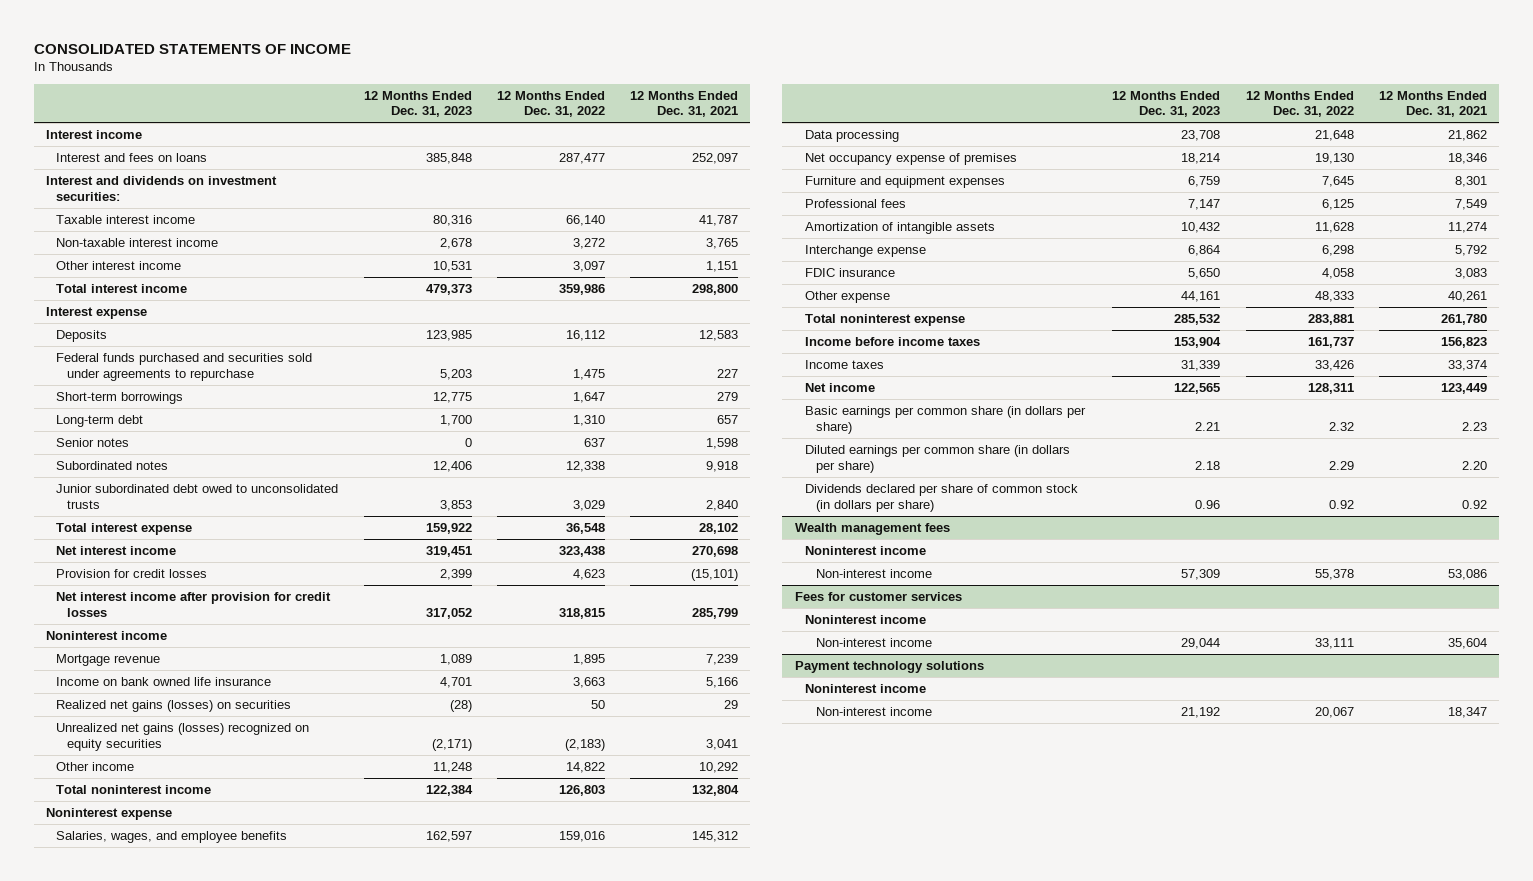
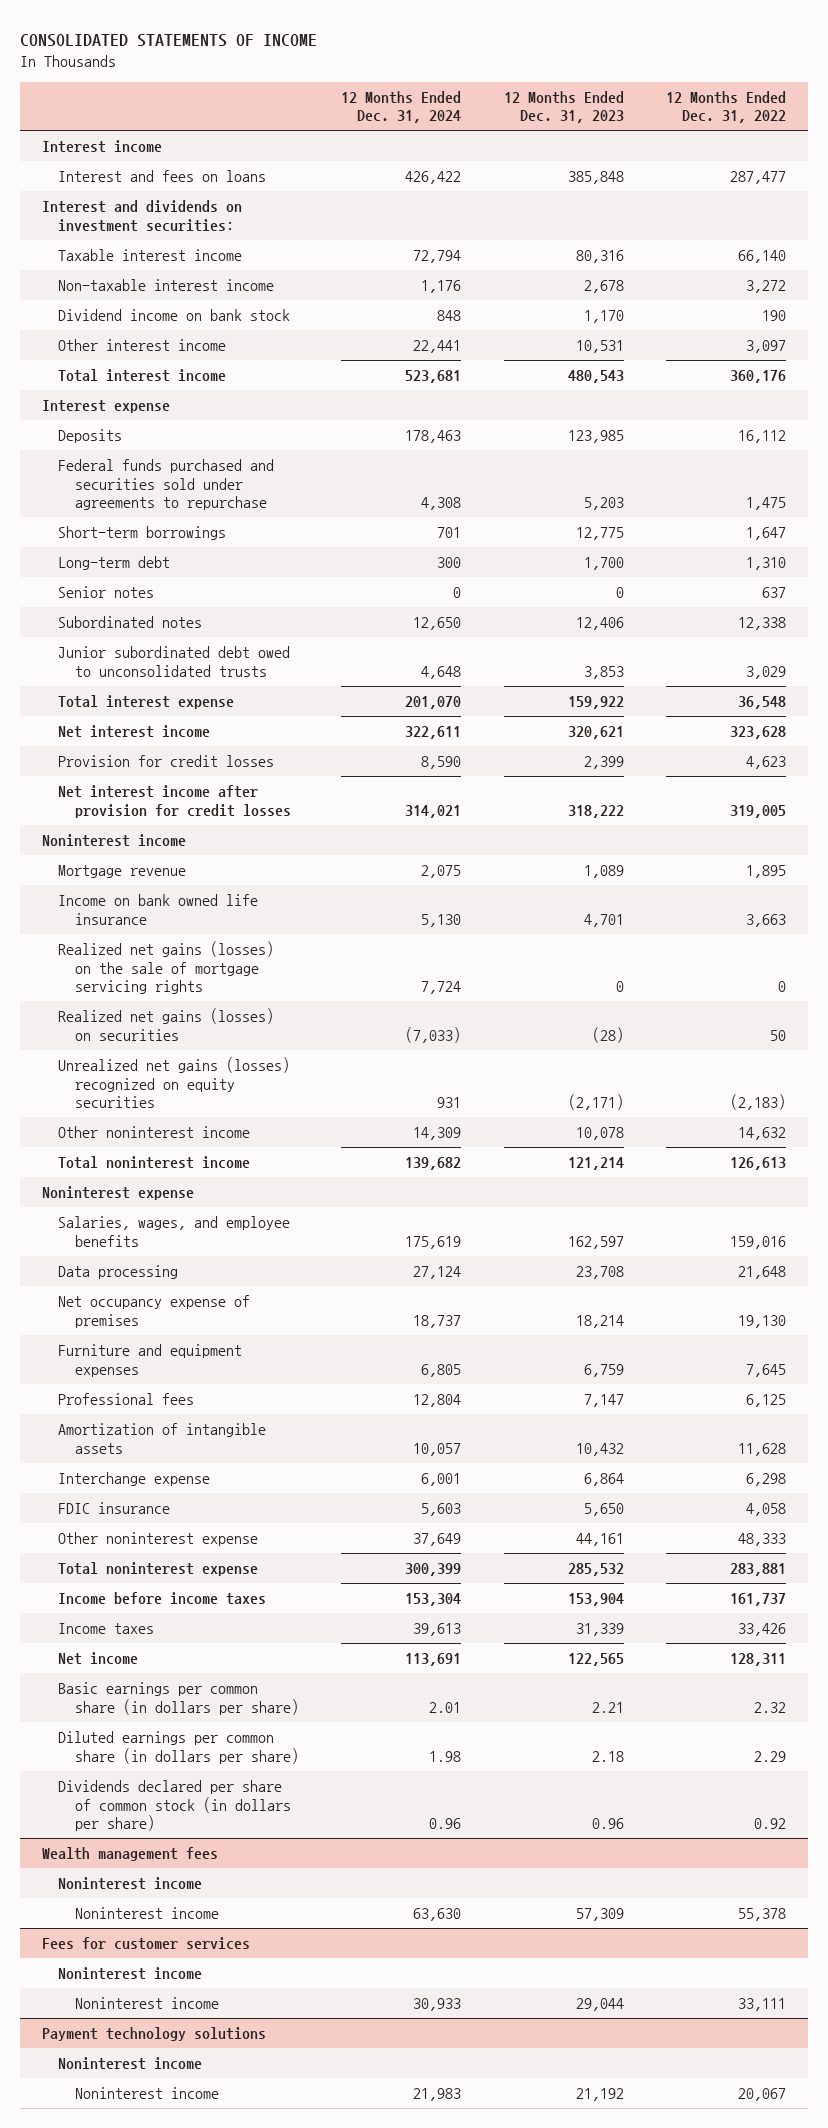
[629,90,738,118] 12 Months Ended Dec. 31, 2021 -> none
none -> [341,90,462,124] 12 Months Ended Dec. 31, 2024
none -> [58,308,291,321] Dividend income on bank stock
[425,283,472,295] 479,373 -> [567,369,624,383] 480,543
[558,283,605,295] 359,986 -> [730,369,787,383] 360,176
[425,545,472,557] 319,451 -> [567,725,624,739] 320,621
[558,545,605,557] 323,438 -> [730,725,787,739] 323,628
[425,607,472,619] 317,052 -> [567,804,624,818] 318,222
[558,607,605,619] 318,815 -> [730,804,787,818] 319,005
none -> [58,940,275,995] Realized net gains (losses) on the sale of mortgage servicing rights
[56,761,135,771] Other income -> [58,1125,251,1138] Other noninterest income
[432,761,472,773] 11,248 -> [575,1126,624,1140] 10,078
[565,761,605,773] 14,822 -> [738,1126,787,1140] 14,632
[425,784,473,796] 122,384 -> [567,1156,624,1170] 121,214
[558,784,605,796] 126,803 -> [730,1156,787,1170] 126,613
[805,290,891,303] Other expense -> [58,1531,259,1546] Other noninterest expense
[815,568,932,578] Non-interest income -> [74,1906,219,1919] Noninterest income
[815,637,932,647] Non-interest income -> [74,1996,219,2009] Noninterest income
[815,706,932,716] Non-interest income -> [74,2086,219,2099] Noninterest income

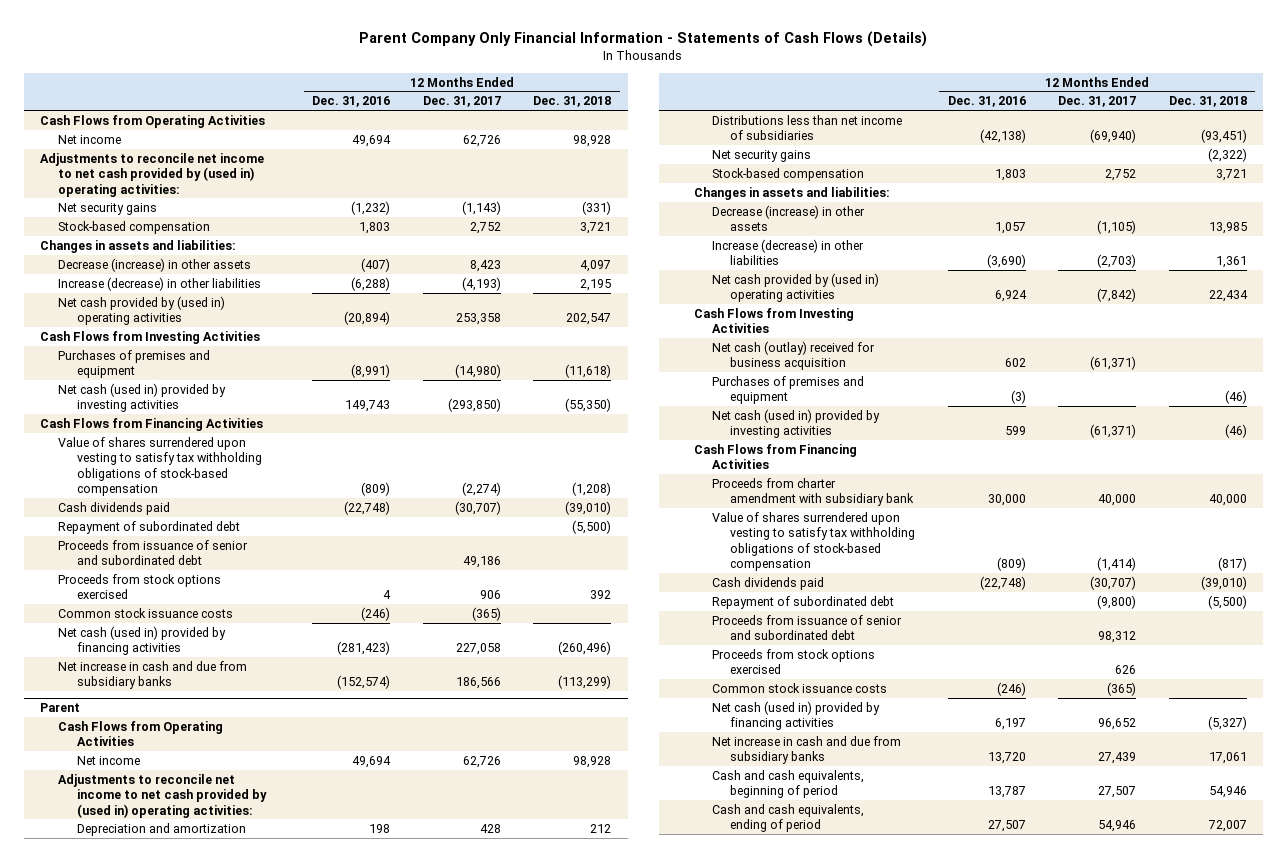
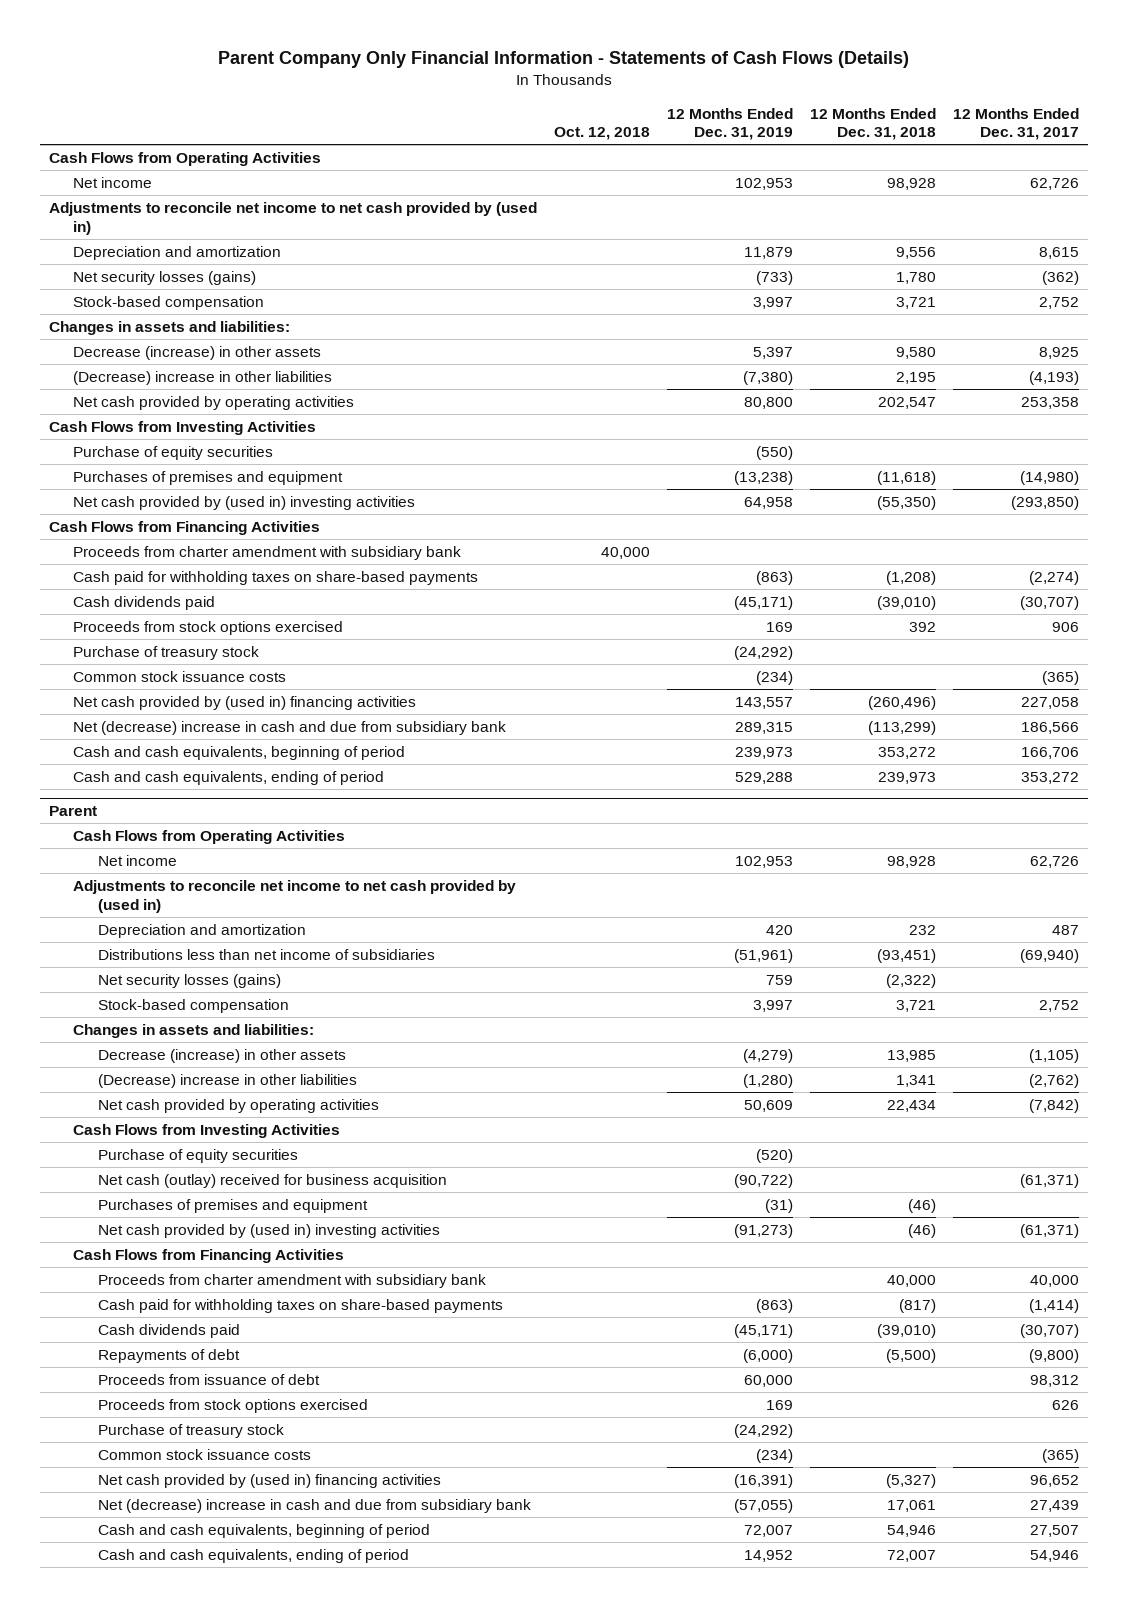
[312,96,391,108] Dec. 31, 2016 -> none
none -> [553,127,650,141] Oct. 12, 2018
none -> [666,107,793,141] 12 Months Ended Dec. 31, 2019
[40,152,265,197] Adjustments to reconcile net income to net cash provided by (used in) operating activities: -> [48,201,537,235] Adjustments to reconcile net income to net cash provided by (used in)
none -> [73,245,282,260] Depreciation and amortization
[58,202,158,215] Net security gains -> [73,270,257,285] Net security losses (gains)
[461,200,501,215] (1,143) -> [1042,270,1080,285] (362)
[582,200,612,215] (331) -> [896,271,937,284] 1,780
[469,259,501,272] 8,423 -> [1039,346,1080,359] 8,925
[580,259,612,272] 4,097 -> [896,346,937,359] 9,580
[58,276,262,291] Increase (decrease) in other liabilities -> [73,370,333,385] (Decrease) increase in other liabilities
[58,295,226,326] Net cash provided by (used in) operating activities -> [73,395,355,410] Net cash provided by operating activities
none -> [73,445,274,460] Purchase of equity securities
[58,382,227,413] Net cash (used in) provided by investing activities -> [73,495,416,510] Net cash provided by (used in) investing activities
none -> [73,545,462,560] Proceeds from charter amendment with subsidiary bank
[58,436,262,496] Value of shares surrendered upon vesting to satisfy tax withholding obligations of stock-based compensation -> [73,570,479,585] Cash paid for withholding taxes on share-based payments
[58,520,241,534] Repayment of subordinated debt -> none
[58,539,249,566] Proceeds from issuance of senior and subordinated debt -> none
none -> [73,645,260,660] Purchase of treasury stock
[58,625,227,656] Net cash (used in) provided by financing activities -> [73,695,417,710] Net cash provided by (used in) financing activities
[58,660,248,690] Net increase in cash and due from subsidiary banks -> [73,720,507,735] Net (decrease) increase in cash and due from subsidiary bank
none -> [73,745,406,760] Cash and cash equivalents, beginning of period
none -> [73,770,385,785] Cash and cash equivalents, ending of period
[58,773,267,818] Adjustments to reconcile net income to net cash provided by (used in) operating activities: -> [73,879,517,913] Adjustments to reconcile net income to net cash provided by (used in)
[479,823,501,833] 428 -> [1052,924,1080,935] 487
[590,823,612,833] 212 -> [909,924,937,935] 232
[711,149,811,162] Net security gains -> [97,973,281,988] Net security losses (gains)
[711,238,864,266] Increase (decrease) in other liabilities -> [97,1073,357,1088] (Decrease) increase in other liabilities
[1097,254,1137,269] (2,703) -> [1029,1073,1080,1088] (2,762)
[1215,256,1247,269] 1,361 -> [896,1074,937,1087] 1,341
[711,272,879,303] Net cash provided by (used in) operating activities -> [97,1098,379,1113] Net cash provided by operating activities
none -> [97,1148,298,1163] Purchase of equity securities
[711,408,880,439] Net cash (used in) provided by investing activities -> [97,1223,440,1238] Net cash provided by (used in) investing activities
[711,511,916,571] Value of shares surrendered upon vesting to satisfy tax withholding obligations of stock-based compensation -> [97,1298,503,1313] Cash paid for withholding taxes on share-based payments
[711,595,894,609] Repayment of subordinated debt -> [97,1348,240,1363] Repayments of debt
[711,614,902,641] Proceeds from issuance of senior and subordinated debt -> [97,1373,320,1385] Proceeds from issuance of debt
none -> [97,1423,284,1438] Purchase of treasury stock
[711,700,880,731] Net cash (used in) provided by financing activities -> [97,1473,441,1488] Net cash provided by (used in) financing activities
[711,735,901,765] Net increase in cash and due from subsidiary banks -> [97,1498,531,1513] Net (decrease) increase in cash and due from subsidiary bank

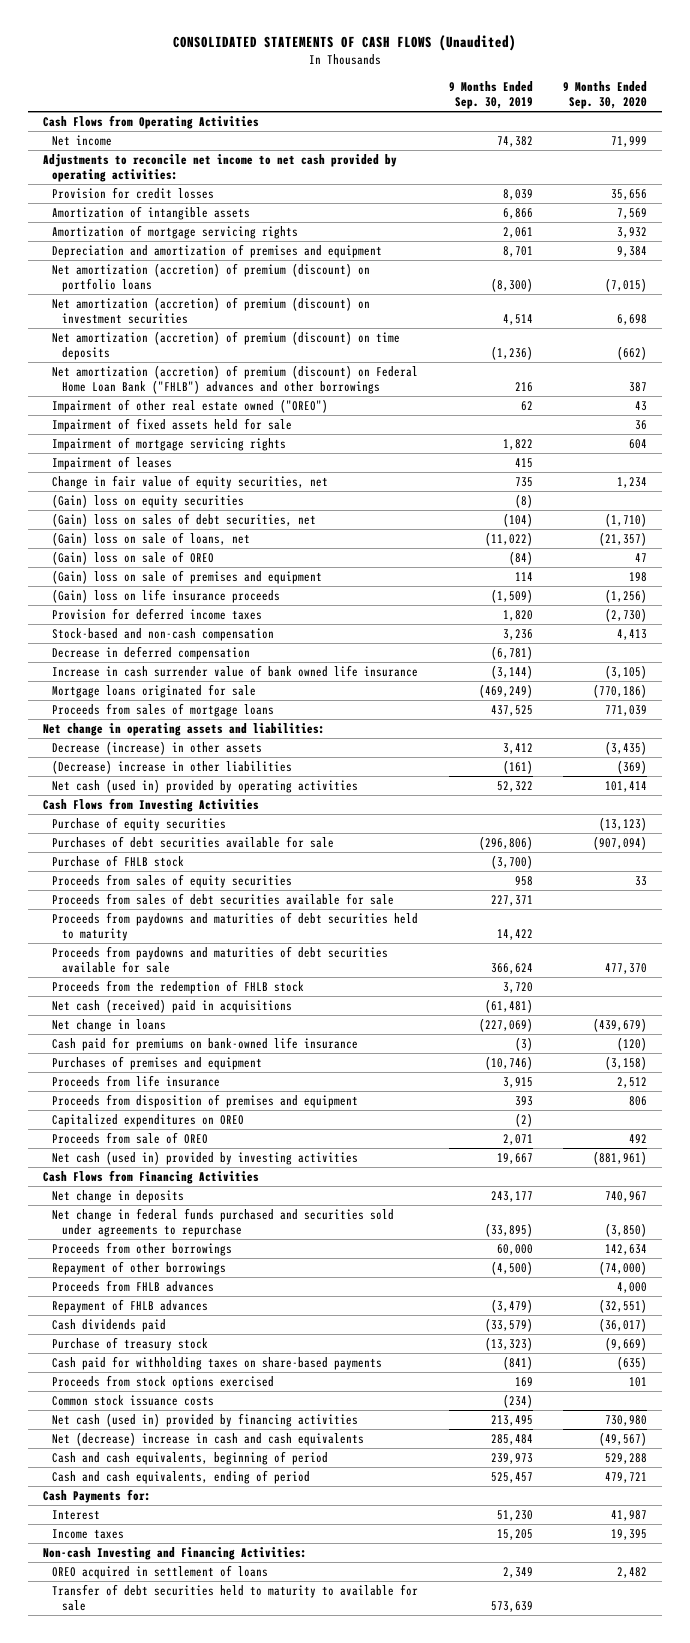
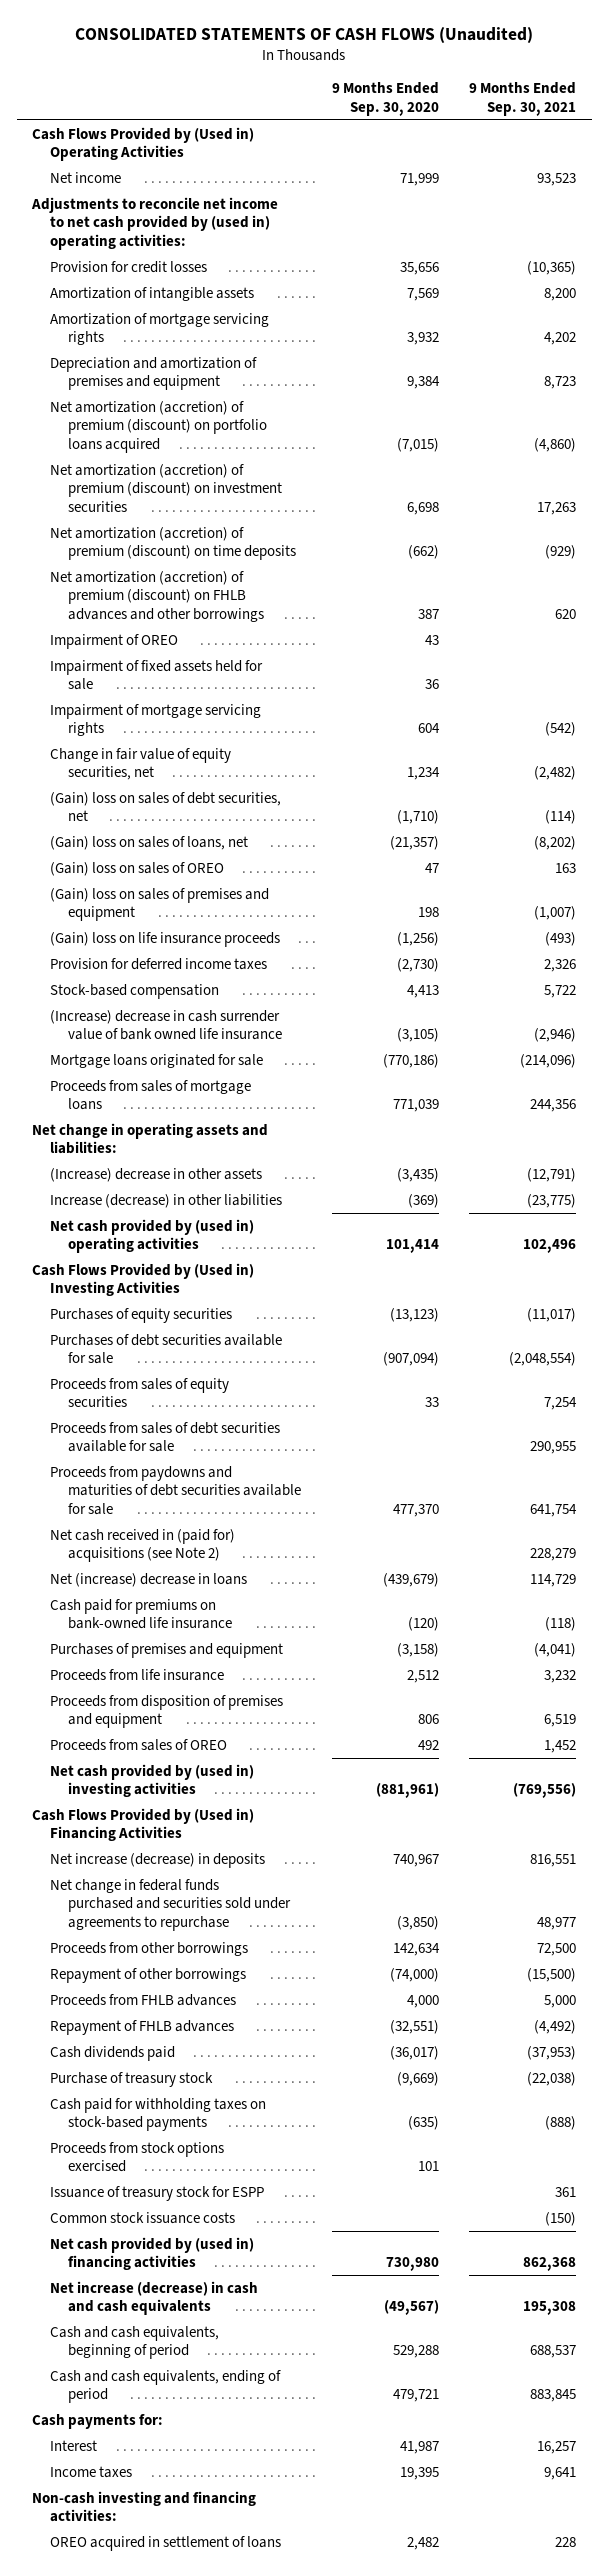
[448,81,533,110] 9 Months Ended Sep. 30, 2019 -> none
none -> [469,82,577,116] 9 Months Ended Sep. 30, 2021
[42,114,259,129] Cash Flows from Operating Activities -> [31,126,254,162] Cash Flows Provided by (Used in) Operating Activities
[42,153,397,183] Adjustments to reconcile net income to net cash provided by operating activities: -> [30,196,278,250] Adjustments to reconcile net income to net cash provided by (used in) operating activities:
[52,262,371,293] Net amortization (accretion) of premium (discount) on portfolio loans -> [50,400,268,453] Net amortization (accretion) of premium (discount) on portfolio loans acquired
[52,364,419,395] Net amortization (accretion) of premium (discount) on Federal Home Loan Bank ("FHLB") advances and other borrowings -> [50,570,265,622] Net amortization (accretion) of premium (discount) on FHLB advances and other borrowings
[52,398,329,413] Impairment of other real estate owned ("OREO") -> [50,633,179,649] Impairment of OREO
[52,455,173,470] Impairment of leases -> none
[52,493,245,508] (Gain) loss on equity securities -> none
[52,531,251,546] (Gain) loss on sale of loans, net -> [50,835,249,850] (Gain) loss on sales of loans, net
[52,550,215,565] (Gain) loss on sale of OREO -> [50,861,225,876] (Gain) loss on sales of OREO
[52,569,323,584] (Gain) loss on sale of premises and equipment -> [50,887,270,922] (Gain) loss on sales of premises and equipment
[52,645,251,660] Decrease in deferred compensation -> none
[52,627,275,641] Stock-based and non-cash compensation -> [50,983,220,999] Stock-based compensation
[52,664,419,677] Increase in cash surrender value of bank owned life insurance -> [50,1009,283,1041] (Increase) decrease in cash surrender value of bank owned life insurance
[52,740,263,755] Decrease (increase) in other assets -> [50,1167,263,1182] (Increase) decrease in other assets
[52,759,293,774] (Decrease) increase in other liabilities -> [50,1193,283,1208] Increase (decrease) in other liabilities
[52,778,359,793] Net cash (used in) provided by operating activities -> [50,1218,255,1254] Net cash provided by (used in) operating activities
[42,797,259,812] Cash Flows from Investing Activities -> [31,1262,254,1297] Cash Flows Provided by (Used in) Investing Activities
[52,816,227,831] Purchase of equity securities -> [50,1307,233,1323] Purchases of equity securities
[52,854,185,867] Purchase of FHLB stock -> none
[52,911,419,942] Proceeds from paydowns and maturities of debt securities held to maturity -> none
[52,979,305,994] Proceeds from the redemption of FHLB stock -> none
[52,998,293,1013] Net cash (received) paid in acquisitions -> [50,1528,236,1563] Net cash received in (paid for) acquisitions (see Note 2)
[52,1018,167,1032] Net change in loans -> [50,1572,248,1587] Net (increase) decrease in loans
[52,1113,245,1127] Capitalized expenditures on OREO -> none
[52,1131,209,1144] Proceeds from sale of OREO -> [50,1738,228,1751] Proceeds from sales of OREO
[52,1150,359,1165] Net cash (used in) provided by investing activities -> [50,1763,255,1798] Net cash provided by (used in) investing activities
[42,1169,259,1184] Cash Flows from Financing Activities -> [31,1807,254,1842] Cash Flows Provided by (Used in) Financing Activities
[52,1189,185,1203] Net change in deposits -> [50,1852,266,1868] Net increase (decrease) in deposits
[52,1355,383,1370] Cash paid for withholding taxes on share-based payments -> [50,2097,267,2132] Cash paid for withholding taxes on stock-based payments
none -> [50,2185,265,2201] Issuance of treasury stock for ESPP
[52,1412,359,1427] Net cash (used in) provided by financing activities -> [50,2236,255,2271] Net cash provided by (used in) financing activities
[52,1431,365,1446] Net (decrease) increase in cash and cash equivalents -> [50,2280,259,2316] Net increase (decrease) in cash and cash equivalents
[42,1488,151,1503] Cash Payments for: -> [31,2413,163,2429] Cash payments for:
[42,1546,307,1560] Non-cash Investing and Financing Activities: -> [31,2490,256,2523] Non-cash investing and financing activities:
[52,1583,419,1612] Transfer of debt securities held to maturity to available for sale -> none

